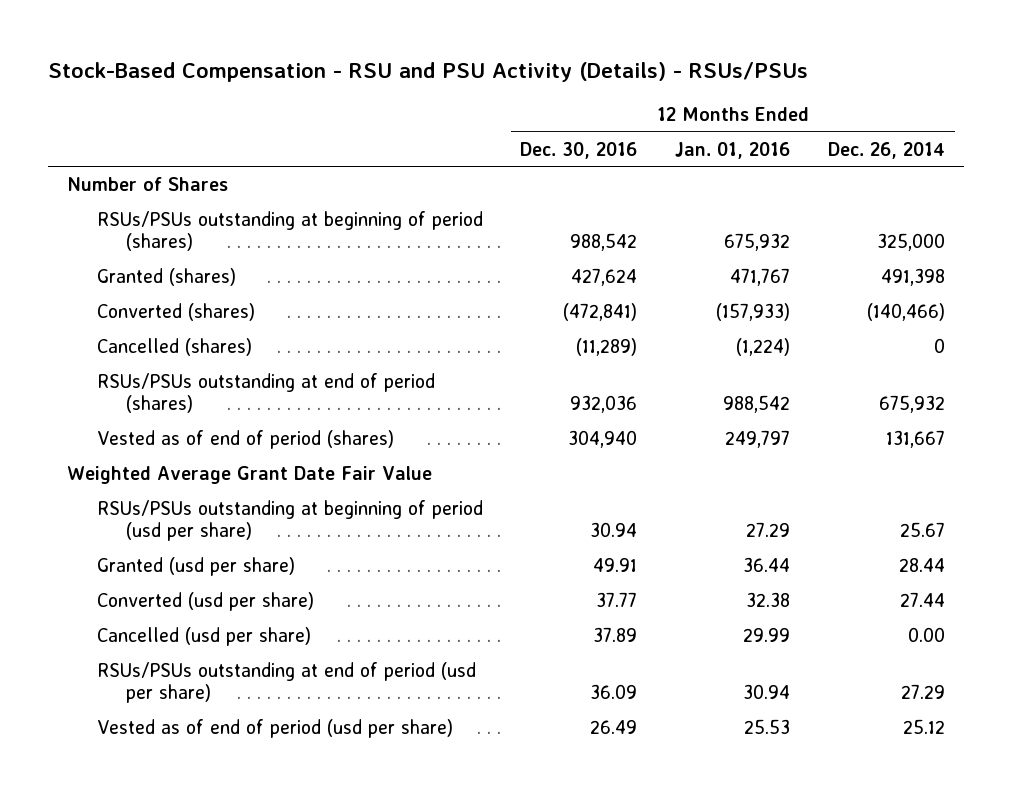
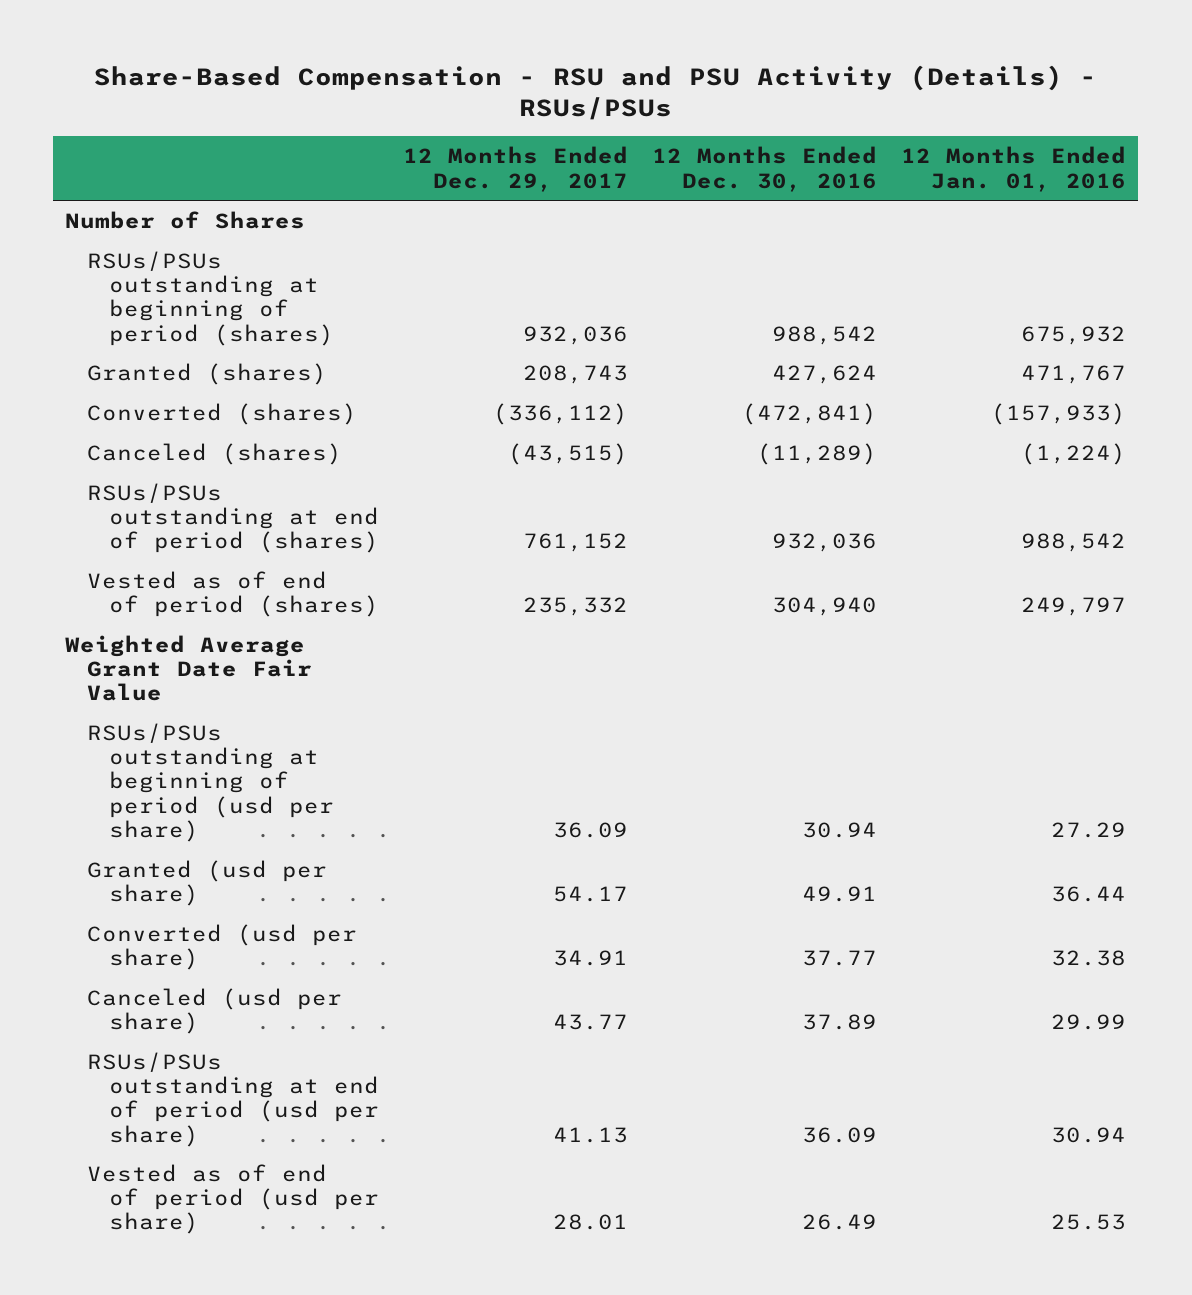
[47,61,808,82] Stock-Based Compensation - RSU and PSU Activity (Details) - RSUs/PSUs -> [93,64,1097,121] Share-Based Compensation - RSU and PSU Activity (Details) - RSUs/PSUs
[828,141,946,159] Dec. 26, 2014 -> none
none -> [402,146,628,192] 12 Months Ended Dec. 29, 2017
[96,337,252,356] Cancelled (shares) -> [86,442,342,465] Canceled (shares)
[96,626,311,646] Cancelled (usd per share) -> [86,987,342,1035] Canceled (usd per share)

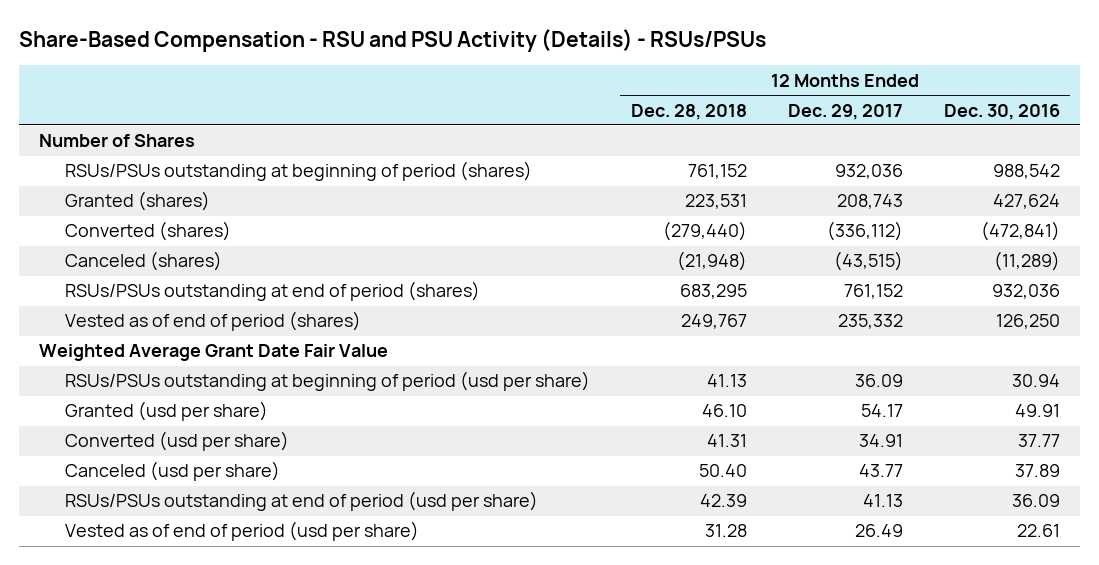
[901,146,1127,192] 12 Months Ended Jan. 01, 2016 -> none
none -> [630,103,747,120] Dec. 28, 2018
[772,597,878,617] 304,940 -> [995,314,1060,330] 126,250
[552,1214,628,1231] 28.01 -> [854,524,903,538] 26.49
[802,1214,878,1231] 26.49 -> [1016,524,1060,538] 22.61

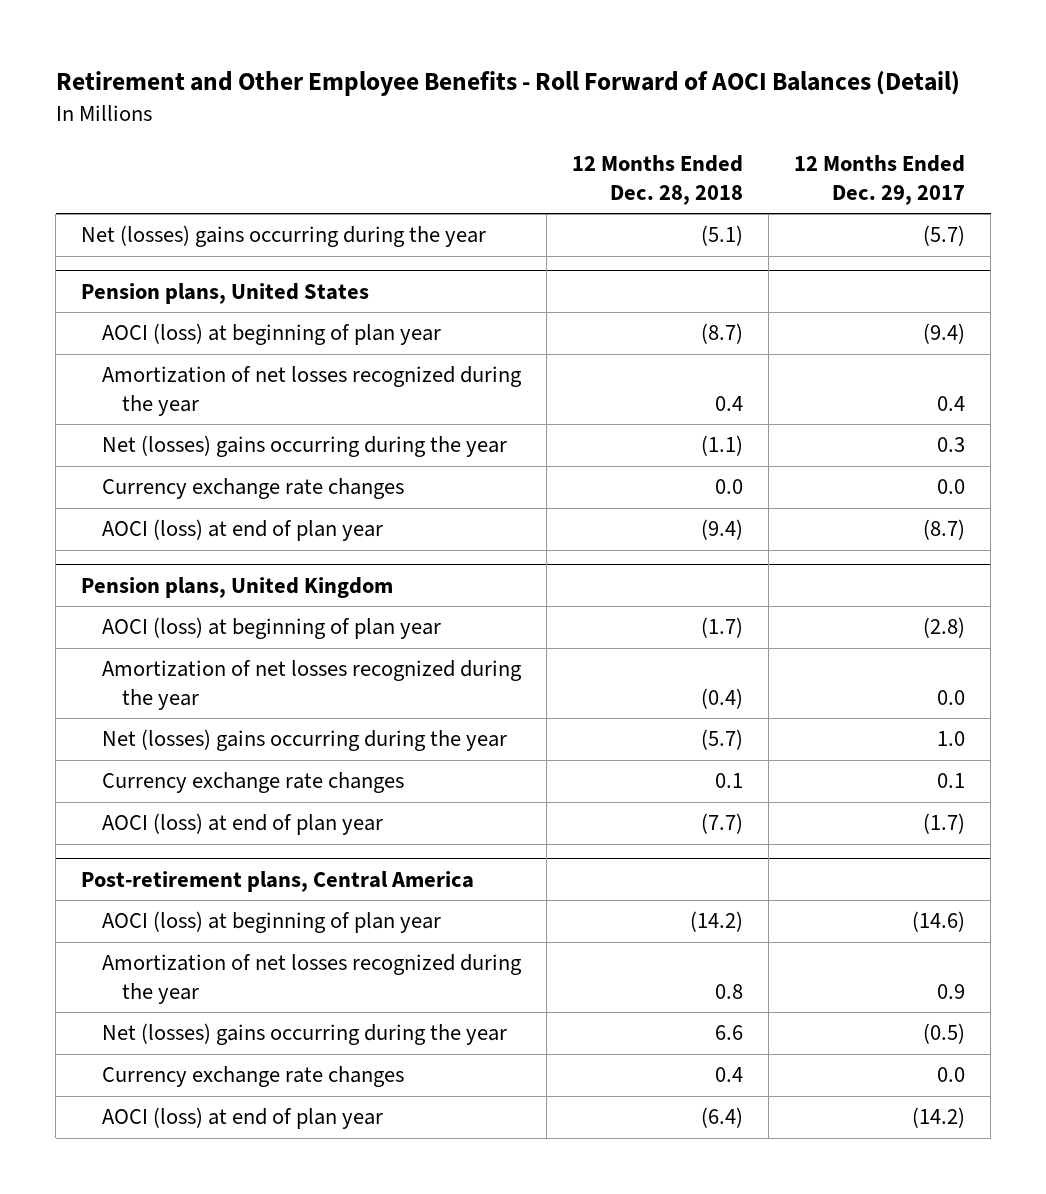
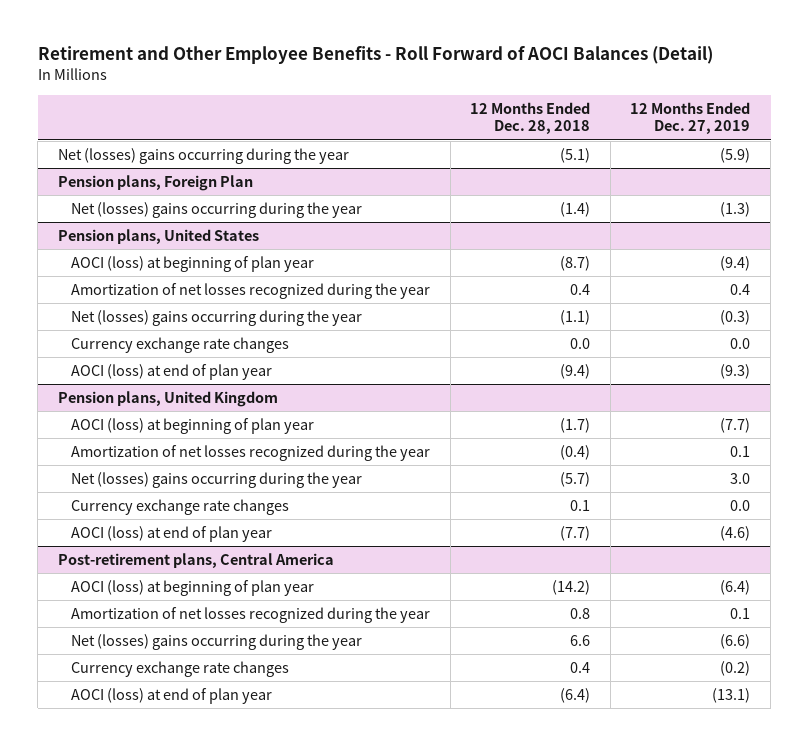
[794,155,966,205] 12 Months Ended Dec. 29, 2017 -> none
none -> [630,101,751,135] 12 Months Ended Dec. 27, 2019
none -> [57,174,253,191] Pension plans, Foreign Plan
none -> [70,201,362,218] Net (losses) gains occurring during the year

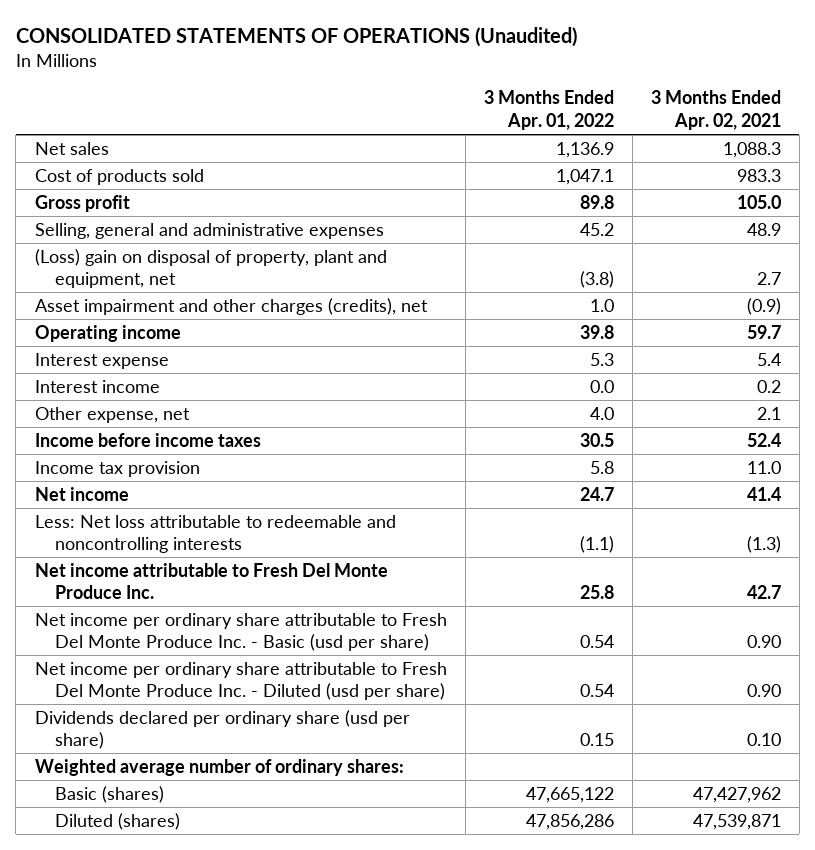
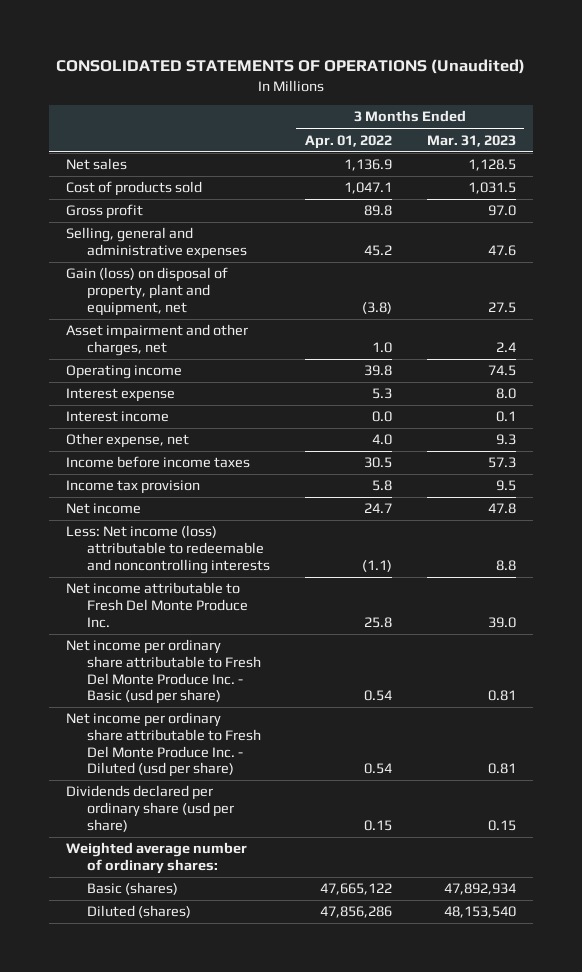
[650,90,781,130] 3 Months Ended Apr. 02, 2021 -> none
none -> [426,134,516,147] Mar. 31, 2023
[34,248,387,289] (Loss) gain on disposal of property, plant and equipment, net -> [66,267,229,316] Gain (loss) on disposal of property, plant and equipment, net
[34,297,428,315] Asset impairment and other charges (credits), net -> [66,324,249,356] Asset impairment and other charges, net
[34,514,396,554] Less: Net loss attributable to redeemable and noncontrolling interests -> [66,525,271,574] Less: Net income (loss) attributable to redeemable and noncontrolling interests

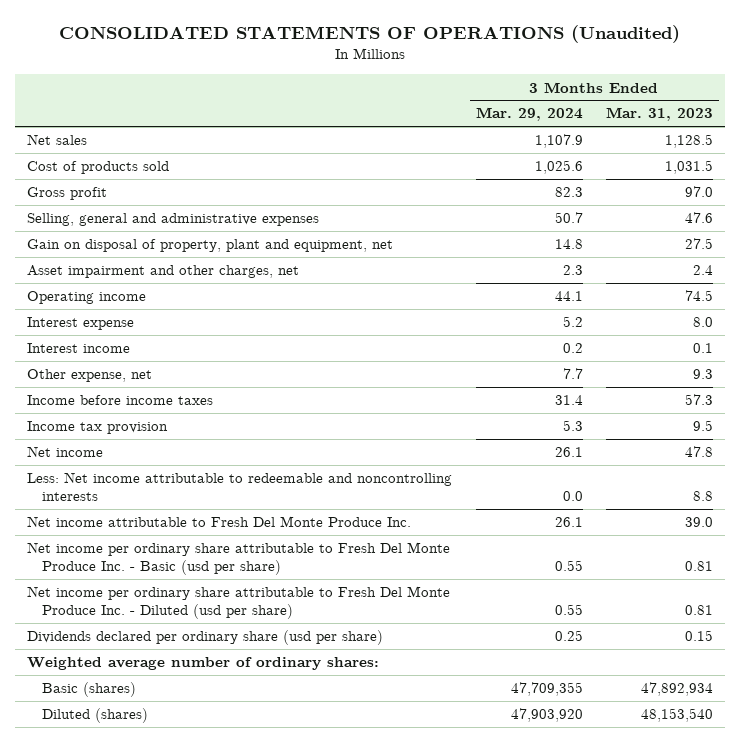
[305,134,393,149] Apr. 01, 2022 -> none
none -> [475,107,583,122] Mar. 29, 2024
[66,267,229,316] Gain (loss) on disposal of property, plant and equipment, net -> [26,239,393,253] Gain on disposal of property, plant and equipment, net
[66,525,271,574] Less: Net income (loss) attributable to redeemable and noncontrolling interests -> [26,472,452,502] Less: Net income attributable to redeemable and noncontrolling interests

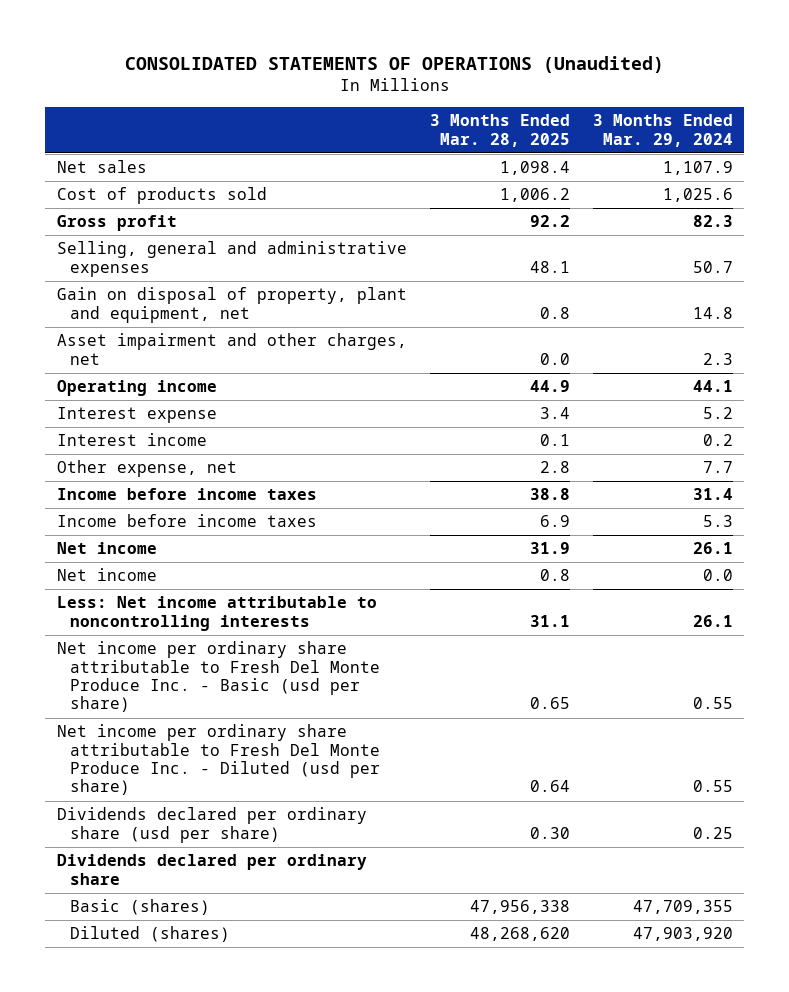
[606,107,714,122] Mar. 31, 2023 -> none
none -> [429,114,570,147] 3 Months Ended Mar. 28, 2025
[26,421,168,435] Income tax provision -> [56,514,317,528] Income before income taxes
[26,472,452,502] Less: Net income attributable to redeemable and noncontrolling interests -> [56,568,157,582] Net income
[26,516,411,528] Net income attributable to Fresh Del Monte Produce Inc. -> [56,596,377,631] Less: Net income attributable to noncontrolling interests
[26,657,379,671] Weighted average number of ordinary shares: -> [56,854,367,885] Dividends declared per ordinary share

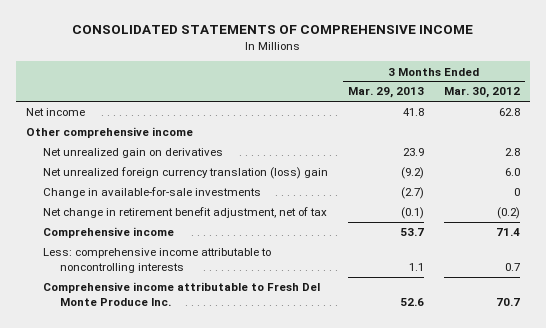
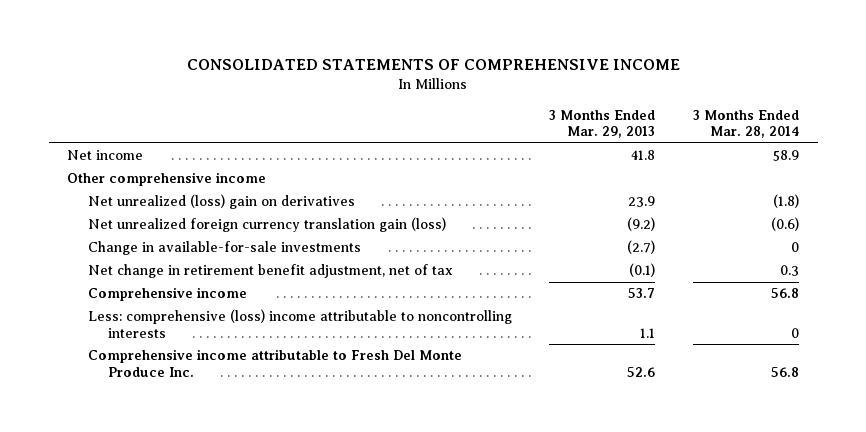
[443,87,520,99] Mar. 30, 2012 -> none
none -> [693,109,800,139] 3 Months Ended Mar. 28, 2014
[43,148,224,159] Net unrealized gain on derivatives -> [87,194,355,210] Net unrealized (loss) gain on derivatives
[43,167,329,180] Net unrealized foreign currency translation (loss) gain -> [87,217,446,233] Net unrealized foreign currency translation gain (loss)
[43,248,272,274] Less: comprehensive income attributable to noncontrolling interests -> [87,309,512,338] Less: comprehensive (loss) income attributable to noncontrolling interests

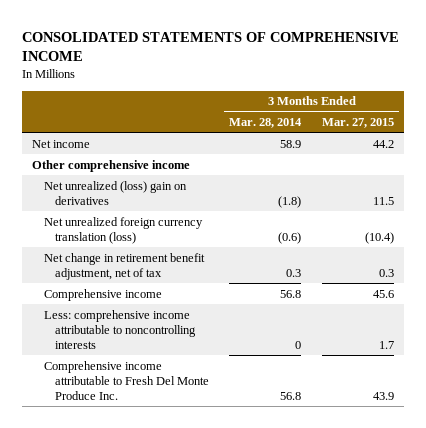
[549,109,656,139] 3 Months Ended Mar. 29, 2013 -> none
none -> [321,118,394,129] Mar. 27, 2015
[87,241,361,256] Change in available-for-sale investments -> none
[87,217,446,233] Net unrealized foreign currency translation gain (loss) -> [43,216,203,244] Net unrealized foreign currency translation (loss)
[87,309,512,338] Less: comprehensive (loss) income attributable to noncontrolling interests -> [43,309,196,349] Less: comprehensive income attributable to noncontrolling interests

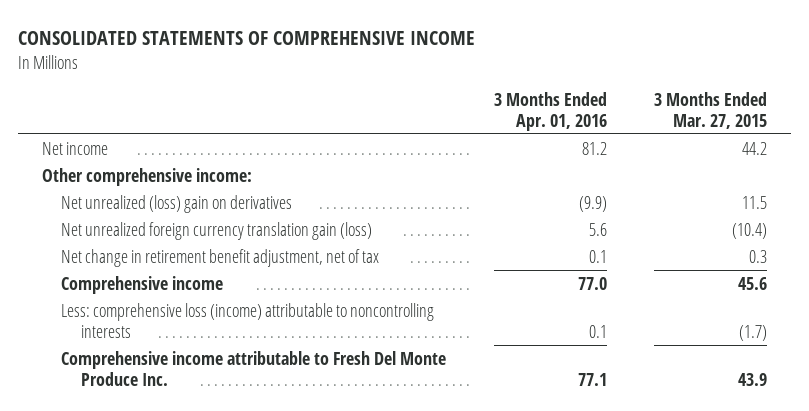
[229,118,303,129] Mar. 28, 2014 -> none
none -> [493,91,607,131] 3 Months Ended Apr. 01, 2016
[32,159,191,172] Other comprehensive income -> [41,167,252,186] Other comprehensive income:
[43,216,203,244] Net unrealized foreign currency translation (loss) -> [61,221,373,240] Net unrealized foreign currency translation gain (loss)
[43,309,196,349] Less: comprehensive income attributable to noncontrolling interests -> [61,302,435,338] Less: comprehensive loss (income) attributable to noncontrolling interests
[378,340,394,349] 1.7 -> [738,324,767,341] (1.7)

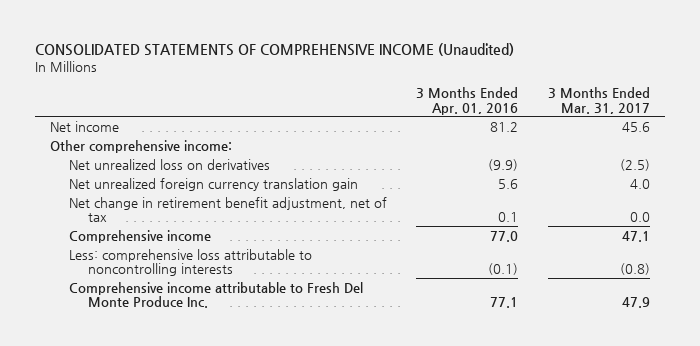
[18,31,476,46] CONSOLIDATED STATEMENTS OF COMPREHENSIVE INCOME -> [34,43,514,57] CONSOLIDATED STATEMENTS OF COMPREHENSIVE INCOME (Unaudited)
[653,91,767,129] 3 Months Ended Mar. 27, 2015 -> none
none -> [547,86,650,114] 3 Months Ended Mar. 31, 2017
[61,194,293,213] Net unrealized (loss) gain on derivatives -> [68,158,270,170] Net unrealized loss on derivatives
[61,221,373,240] Net unrealized foreign currency translation gain (loss) -> [68,177,358,191] Net unrealized foreign currency translation gain
[61,302,435,338] Less: comprehensive loss (income) attributable to noncontrolling interests -> [68,248,312,277] Less: comprehensive loss attributable to noncontrolling interests
[588,324,607,338] 0.1 -> [488,263,519,276] (0.1)

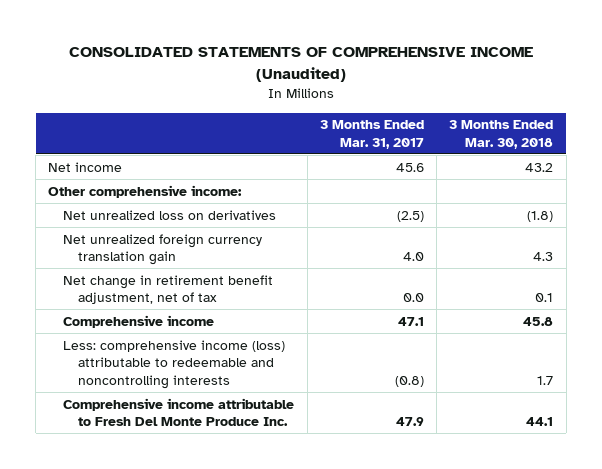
[416,86,519,115] 3 Months Ended Apr. 01, 2016 -> none
none -> [449,120,554,149] 3 Months Ended Mar. 30, 2018
[68,248,312,277] Less: comprehensive loss attributable to noncontrolling interests -> [63,339,286,389] Less: comprehensive income (loss) attributable to redeemable and noncontrolling interests

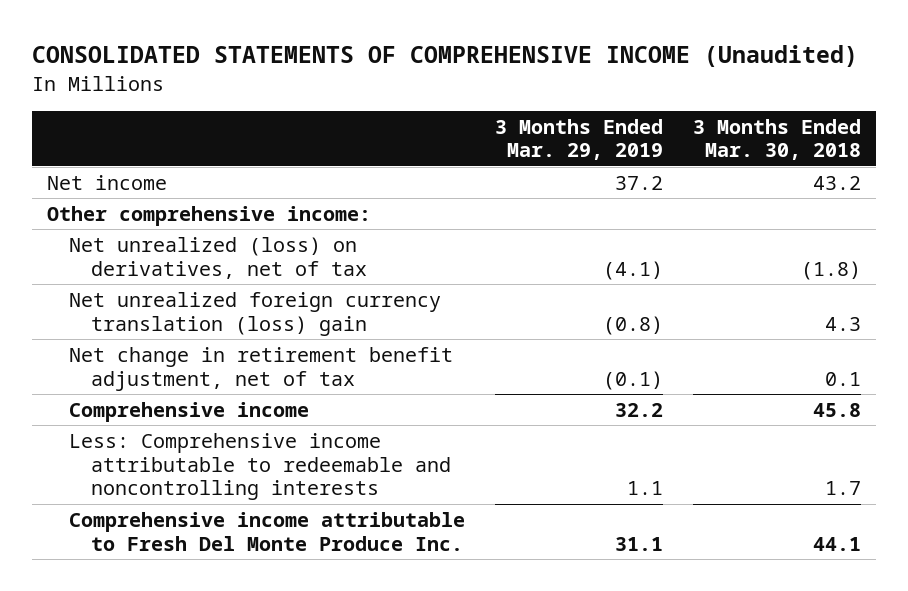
[319,120,424,149] 3 Months Ended Mar. 31, 2017 -> none
none -> [495,118,664,161] 3 Months Ended Mar. 29, 2019
[63,209,277,220] Net unrealized loss on derivatives -> [69,236,368,279] Net unrealized (loss) on derivatives, net of tax
[63,233,263,266] Net unrealized foreign currency translation gain -> [69,291,442,336] Net unrealized foreign currency translation (loss) gain
[63,339,286,389] Less: comprehensive income (loss) attributable to redeemable and noncontrolling interests -> [69,432,452,501] Less: Comprehensive income attributable to redeemable and noncontrolling interests

